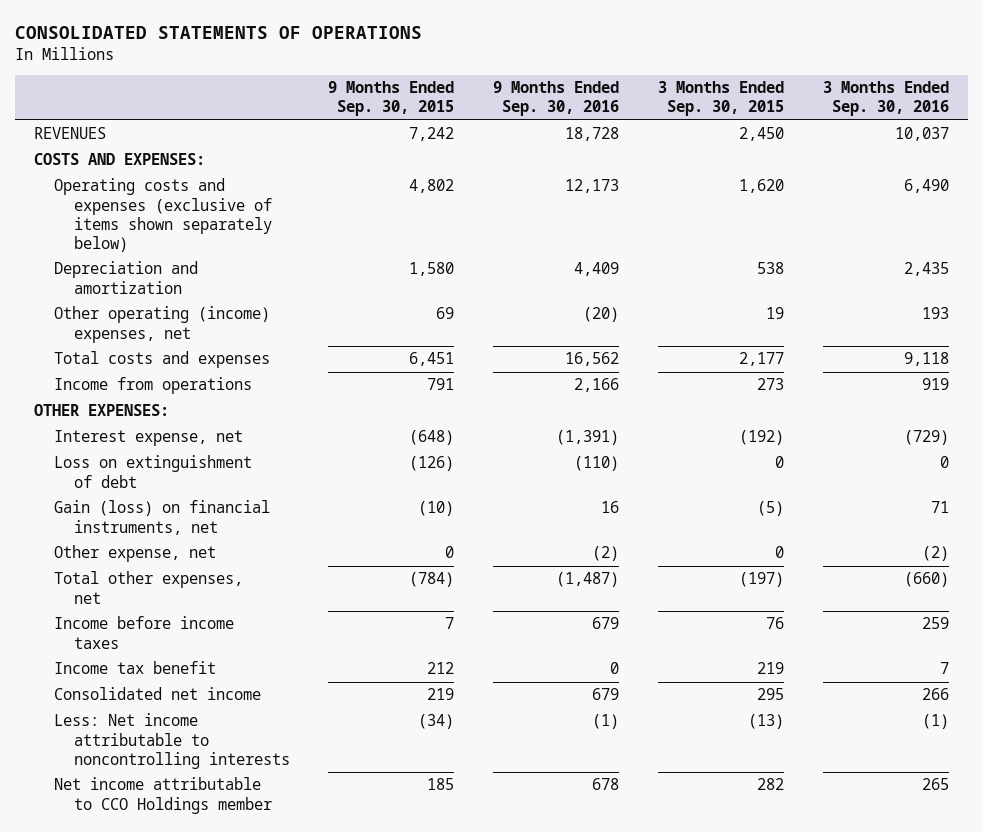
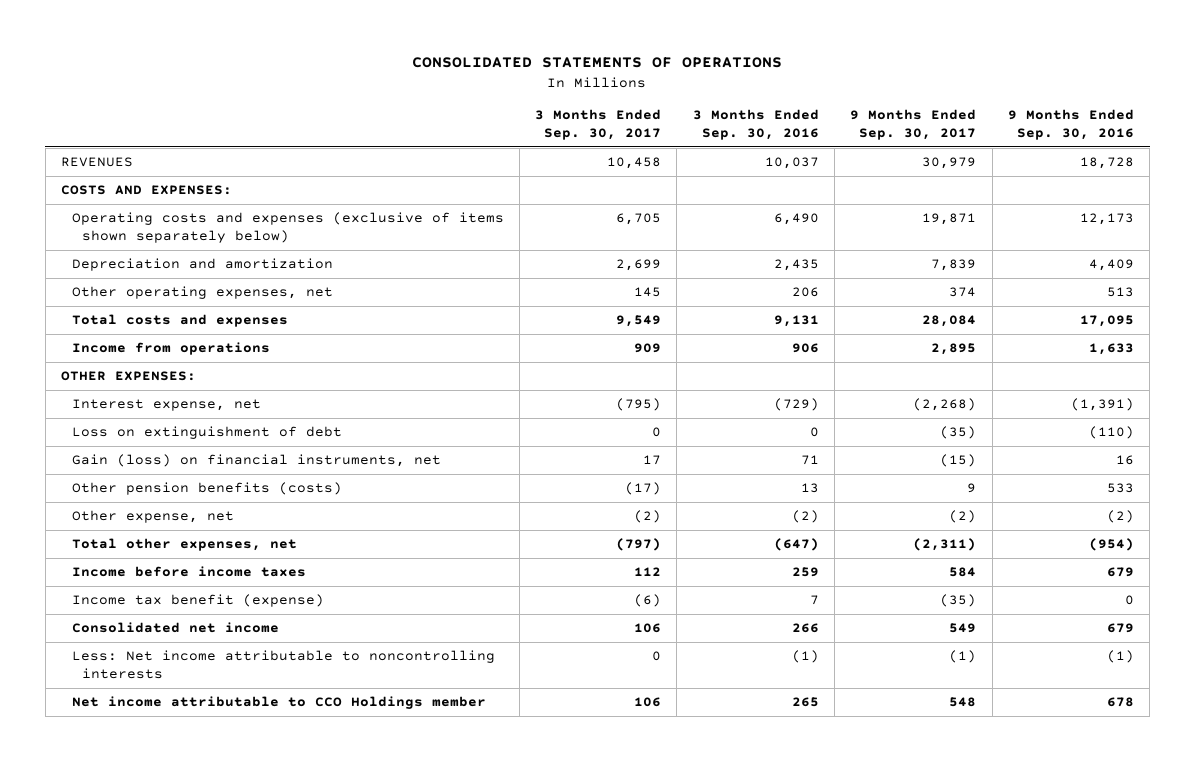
[328,81,455,117] 9 Months Ended Sep. 30, 2015 -> none
[657,81,784,117] 3 Months Ended Sep. 30, 2015 -> none
none -> [535,109,662,140] 3 Months Ended Sep. 30, 2017
none -> [850,109,977,140] 9 Months Ended Sep. 30, 2017
[53,306,270,343] Other operating (income) expenses, net -> [71,286,333,300] Other operating expenses, net
[583,307,620,323] (20) -> [1106,287,1134,298] 513
[921,307,949,320] 193 -> [791,287,819,298] 206
[565,352,620,367] 16,562 -> [1079,315,1134,328] 17,095
[903,352,949,367] 9,118 -> [773,315,819,328] 9,131
[574,378,620,393] 2,166 -> [1088,343,1134,356] 1,633
[921,378,949,391] 919 -> [791,343,819,354] 906
none -> [71,482,342,496] Other pension benefits (costs)
[556,572,620,588] (1,487) -> [1088,538,1134,552] (954)
[903,572,949,588] (660) -> [773,538,819,552] (647)
[53,661,216,675] Income tax benefit -> [71,594,324,608] Income tax benefit (expense)

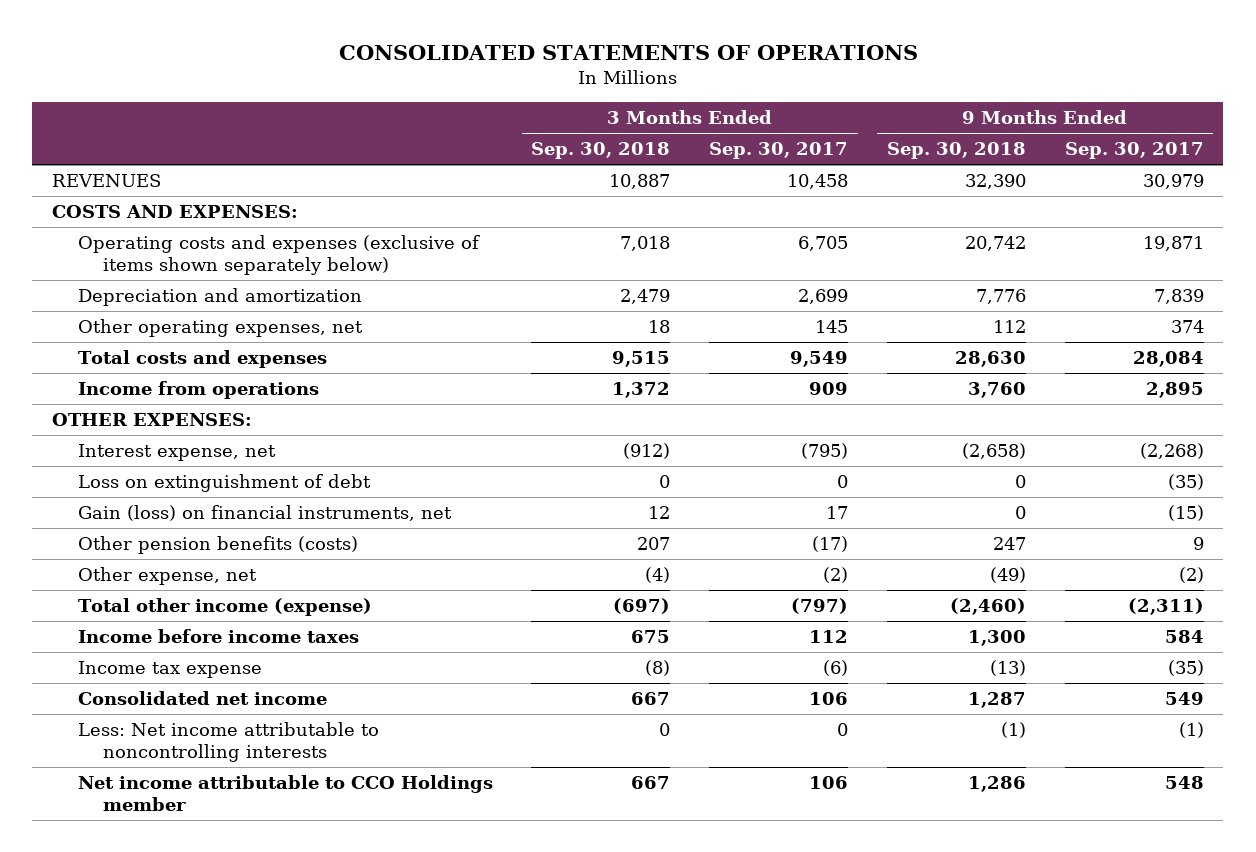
[692,109,819,140] 3 Months Ended Sep. 30, 2016 -> none
[1007,109,1134,140] 9 Months Ended Sep. 30, 2016 -> none
none -> [531,142,671,160] Sep. 30, 2018
none -> [886,142,1026,160] Sep. 30, 2018
[71,538,297,552] Total other expenses, net -> [77,597,372,616] Total other income (expense)
[71,594,324,608] Income tax benefit (expense) -> [77,660,262,678] Income tax expense

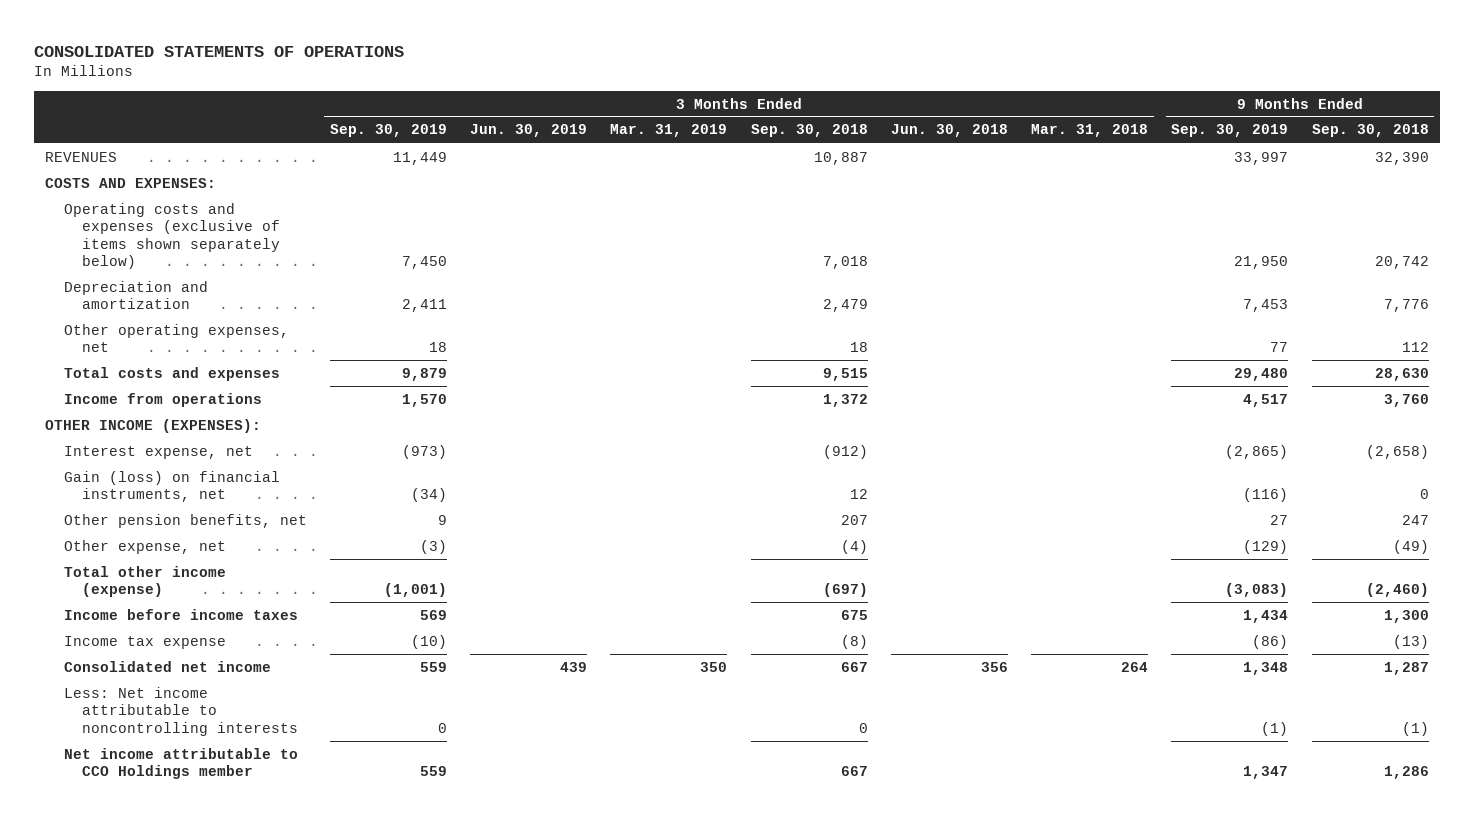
[709,142,849,160] Sep. 30, 2017 -> none
[1064,142,1204,160] Sep. 30, 2017 -> none
none -> [329,124,447,138] Sep. 30, 2019
none -> [470,124,588,138] Jun. 30, 2019
none -> [610,124,728,138] Mar. 31, 2019
none -> [890,124,1008,138] Jun. 30, 2018
none -> [1031,124,1149,138] Mar. 31, 2018
none -> [1171,124,1289,138] Sep. 30, 2019
[51,412,252,426] OTHER EXPENSES: -> [45,418,262,433] OTHER INCOME (EXPENSES):
[77,473,371,492] Loss on extinguishment of debt -> none
[77,535,358,554] Other pension benefits (costs) -> [63,513,307,528] Other pension benefits, net

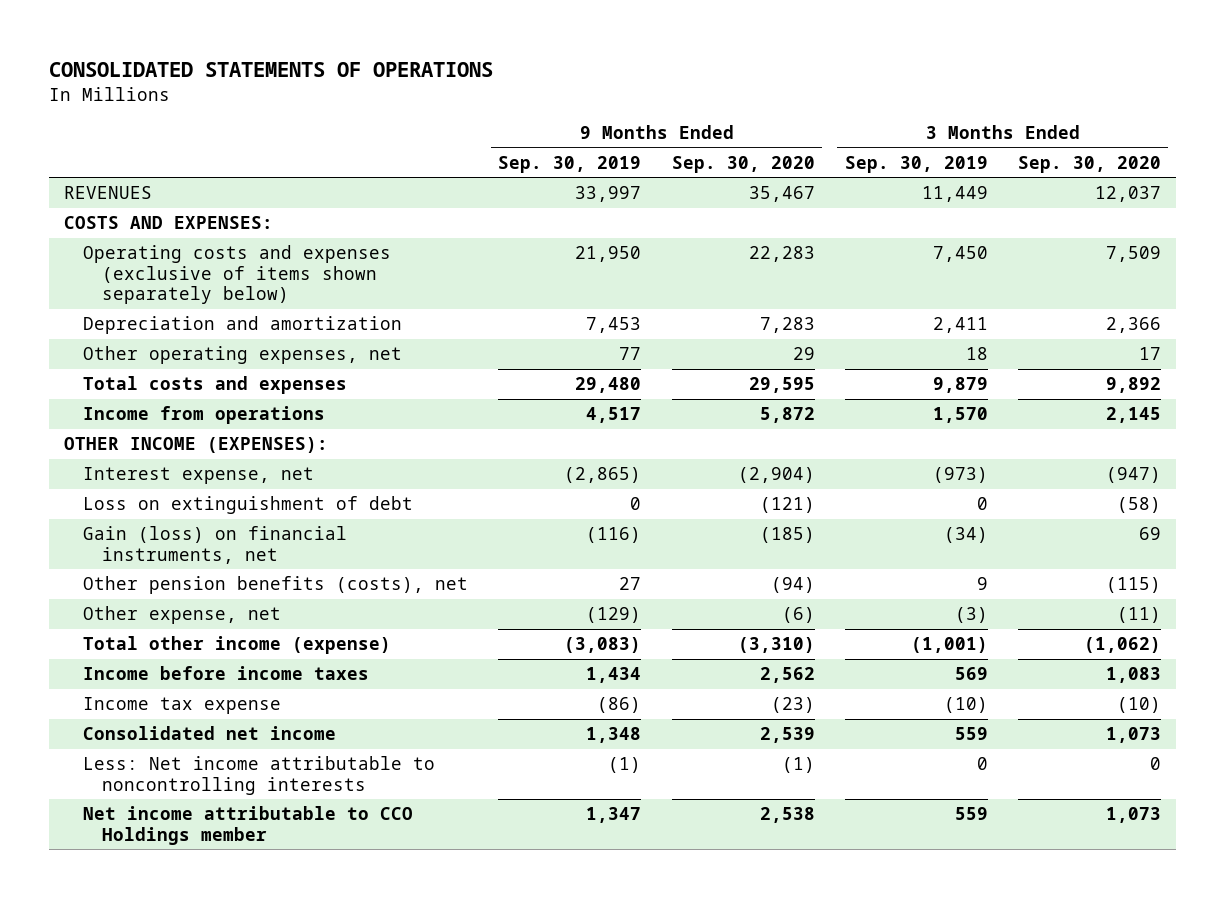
[470,124,588,138] Jun. 30, 2019 -> none
[610,124,728,138] Mar. 31, 2019 -> none
[750,124,868,138] Sep. 30, 2018 -> none
[890,124,1008,138] Jun. 30, 2018 -> none
[1031,124,1149,138] Mar. 31, 2018 -> none
[1311,124,1429,138] Sep. 30, 2018 -> none
none -> [671,156,815,174] Sep. 30, 2020
none -> [1017,156,1161,174] Sep. 30, 2020
none -> [83,496,414,515] Loss on extinguishment of debt
[63,513,307,528] Other pension benefits, net -> [83,576,469,595] Other pension benefits (costs), net

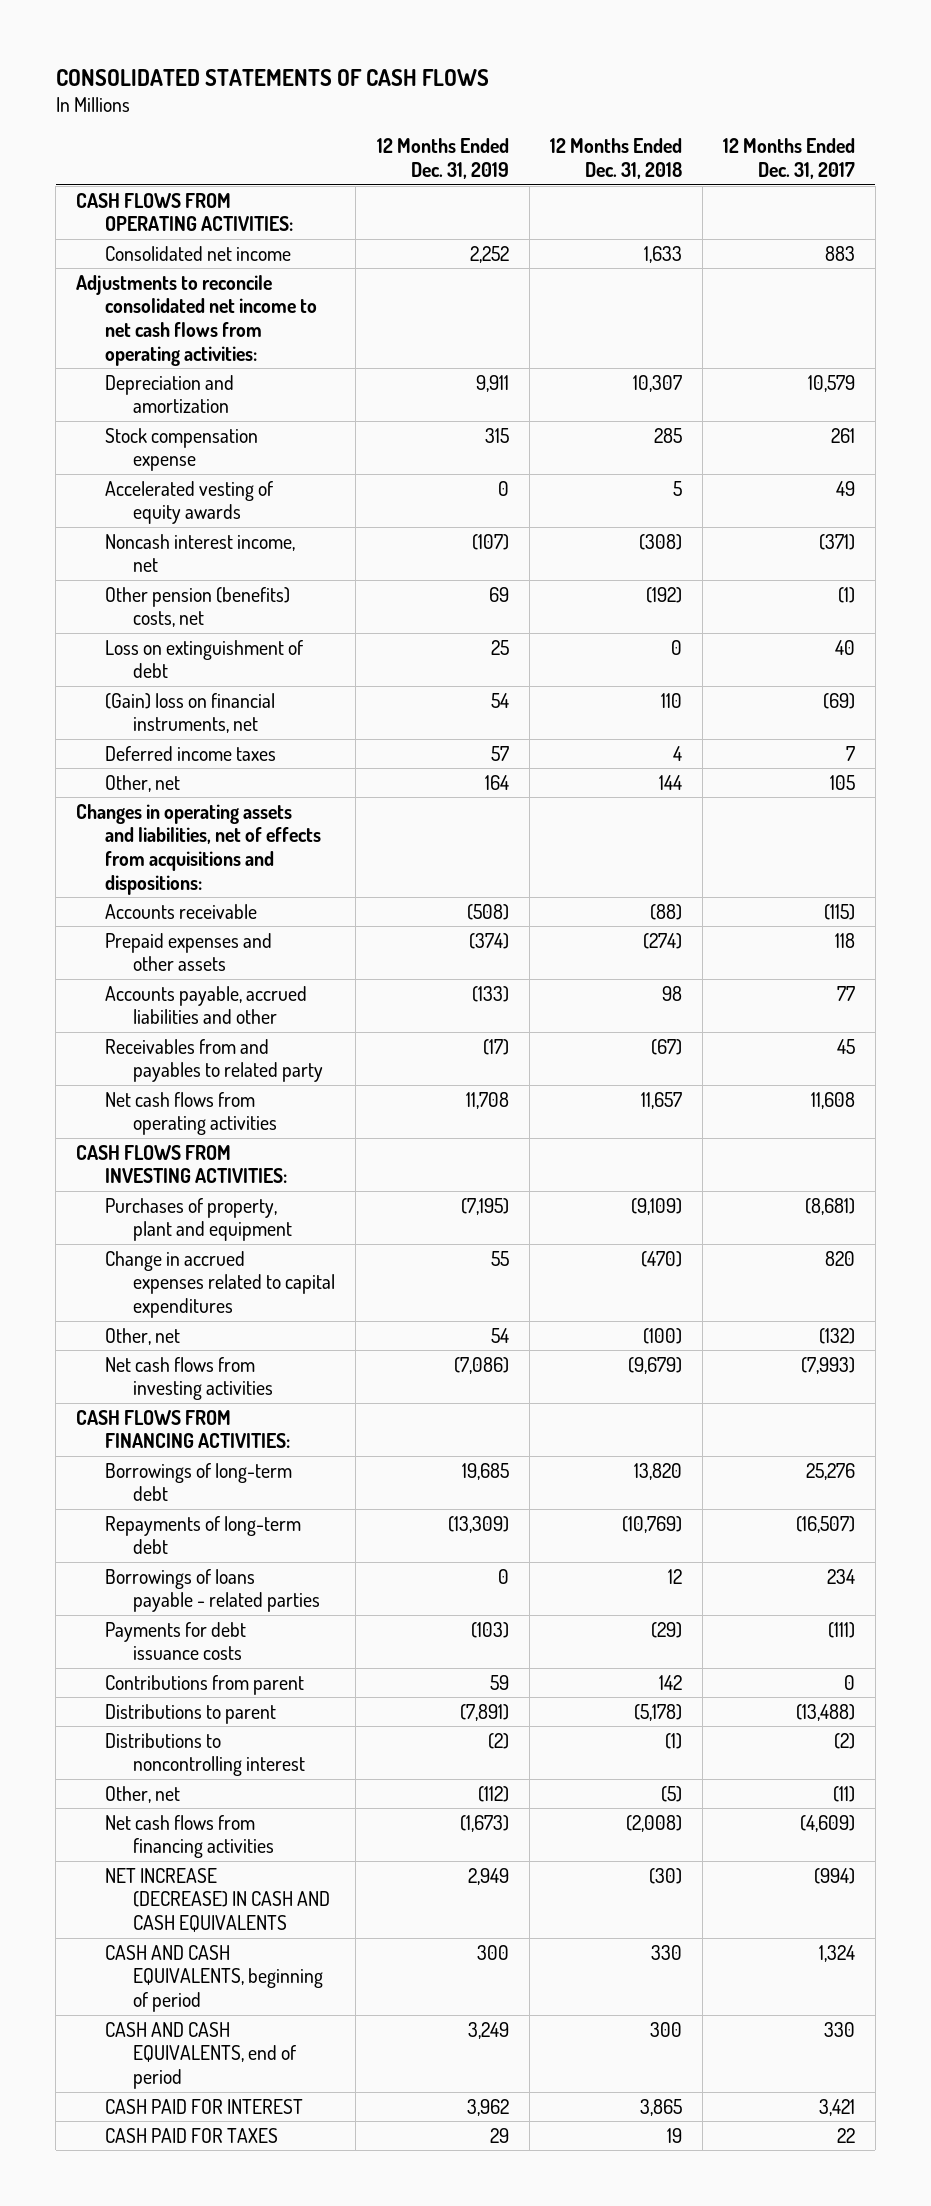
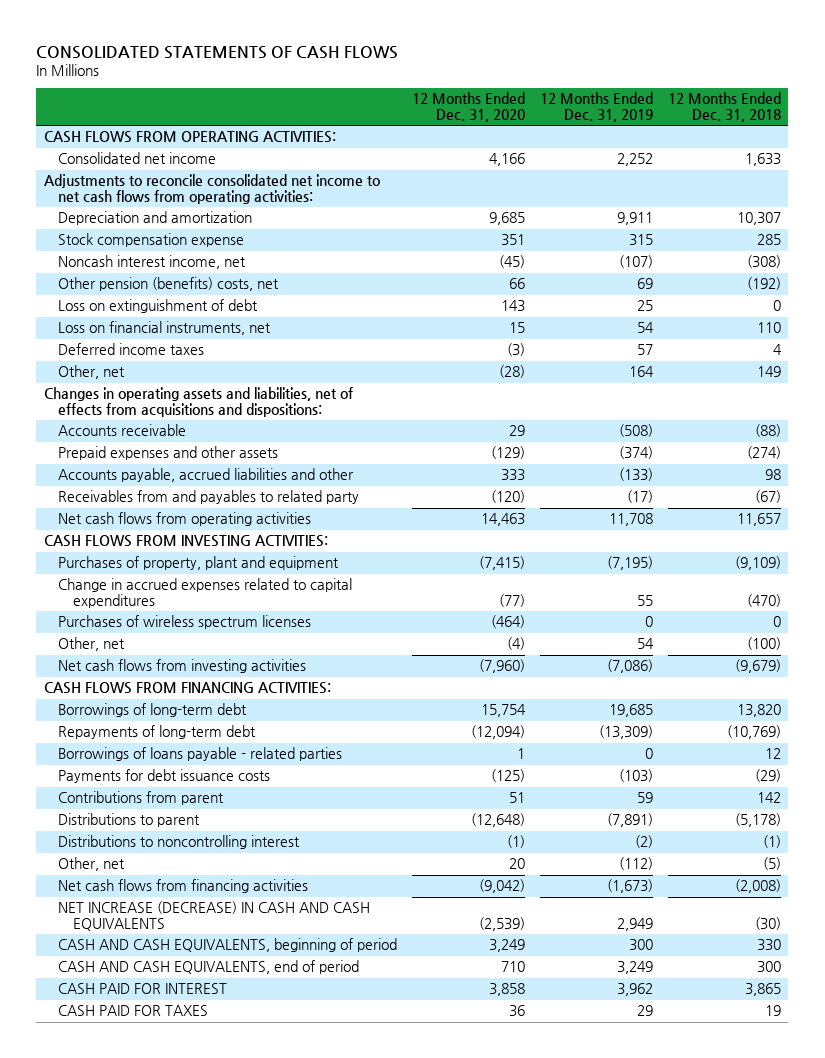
[722,138,855,180] 12 Months Ended Dec. 31, 2017 -> none
none -> [412,92,526,123] 12 Months Ended Dec. 31, 2020
[104,480,273,525] Accelerated vesting of equity awards -> none
[104,692,275,734] (Gain) loss on financial instruments, net -> [58,321,272,336] Loss on financial instruments, net
[658,774,682,790] 144 -> [756,366,781,378] 149
none -> [58,615,312,630] Purchases of wireless spectrum licenses

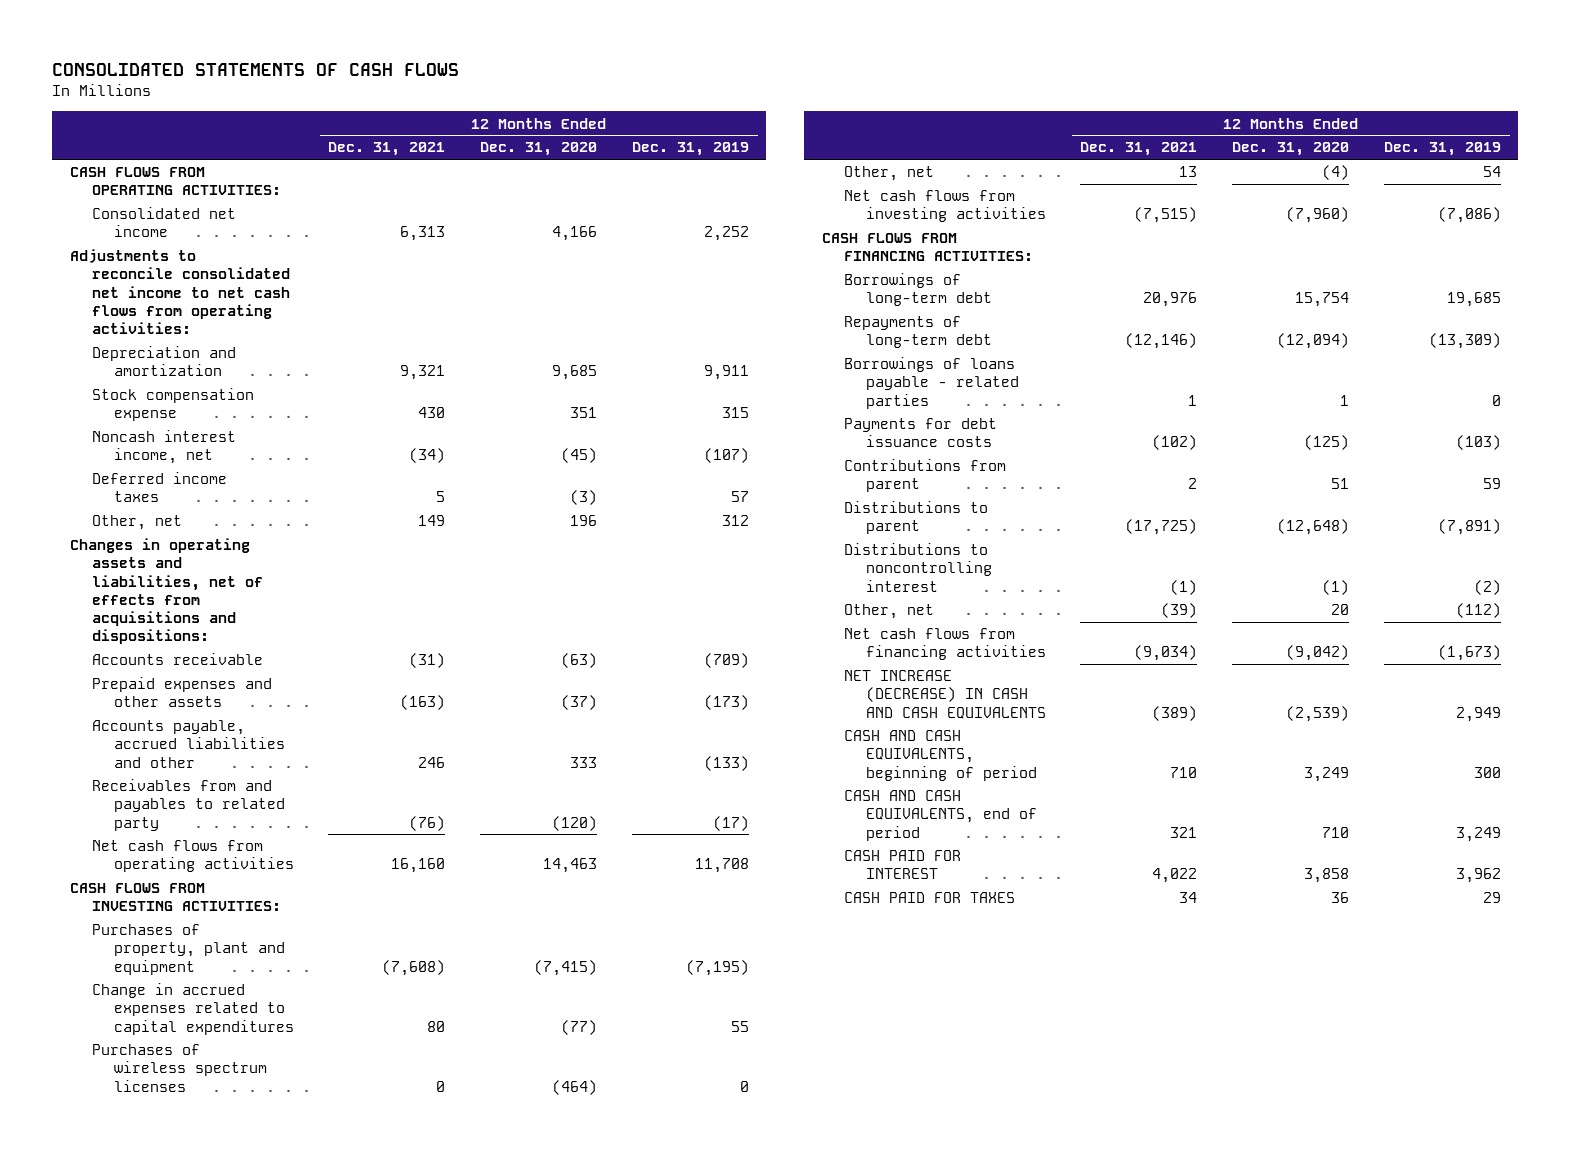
[667,92,781,123] 12 Months Ended Dec. 31, 2018 -> none
none -> [328,142,446,157] Dec. 31, 2021
[58,277,280,292] Other pension (benefits) costs, net -> none
[58,299,259,314] Loss on extinguishment of debt -> none
[58,321,272,336] Loss on financial instruments, net -> none
[499,365,526,379] (28) -> [570,515,598,527] 196
[629,366,655,378] 164 -> [722,515,750,527] 312
[509,425,526,437] 29 -> [561,653,598,669] (63)
[619,424,654,438] (508) -> [704,653,750,669] (709)
[491,446,526,460] (129) -> [561,695,598,711] (37)
[619,446,654,460] (374) -> [704,695,750,711] (173)

